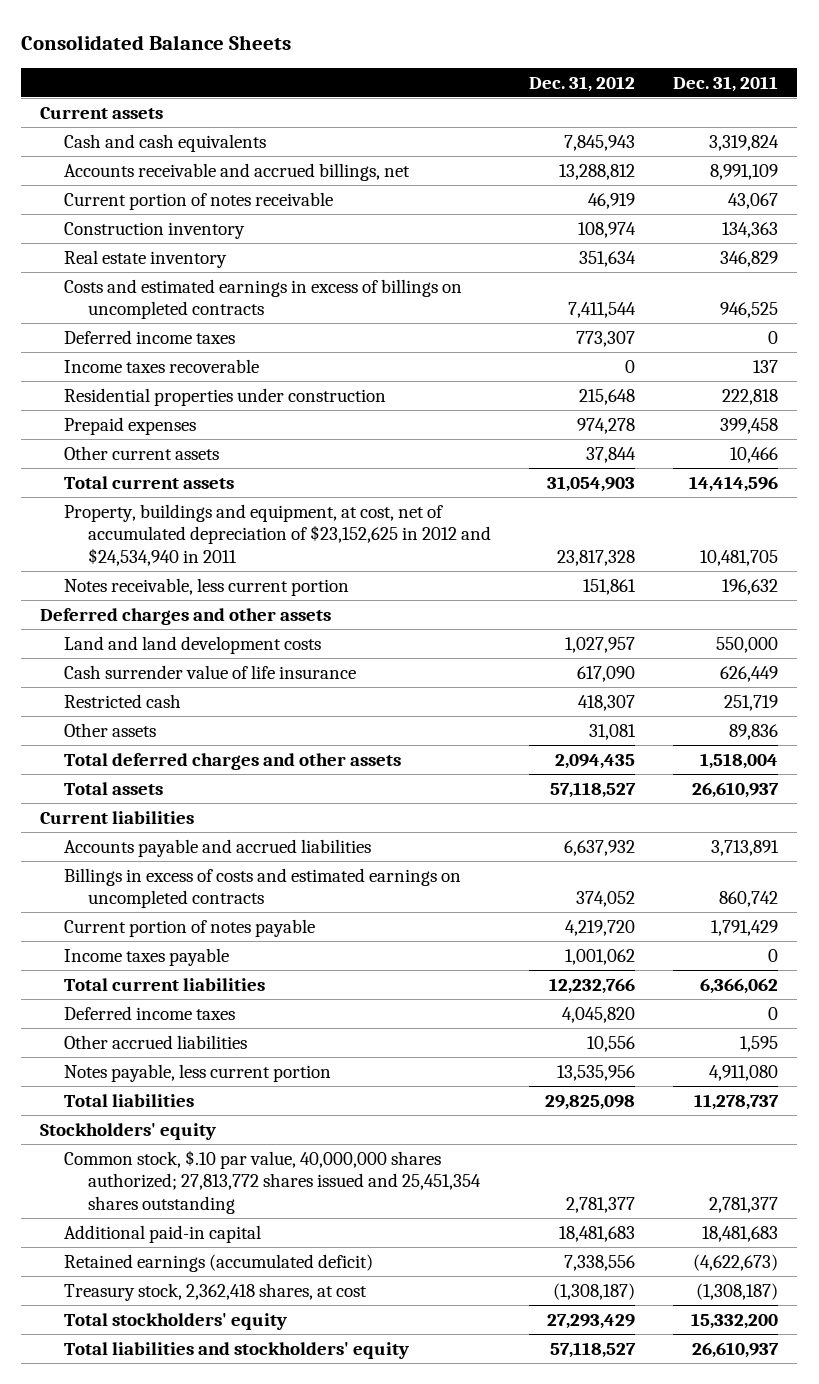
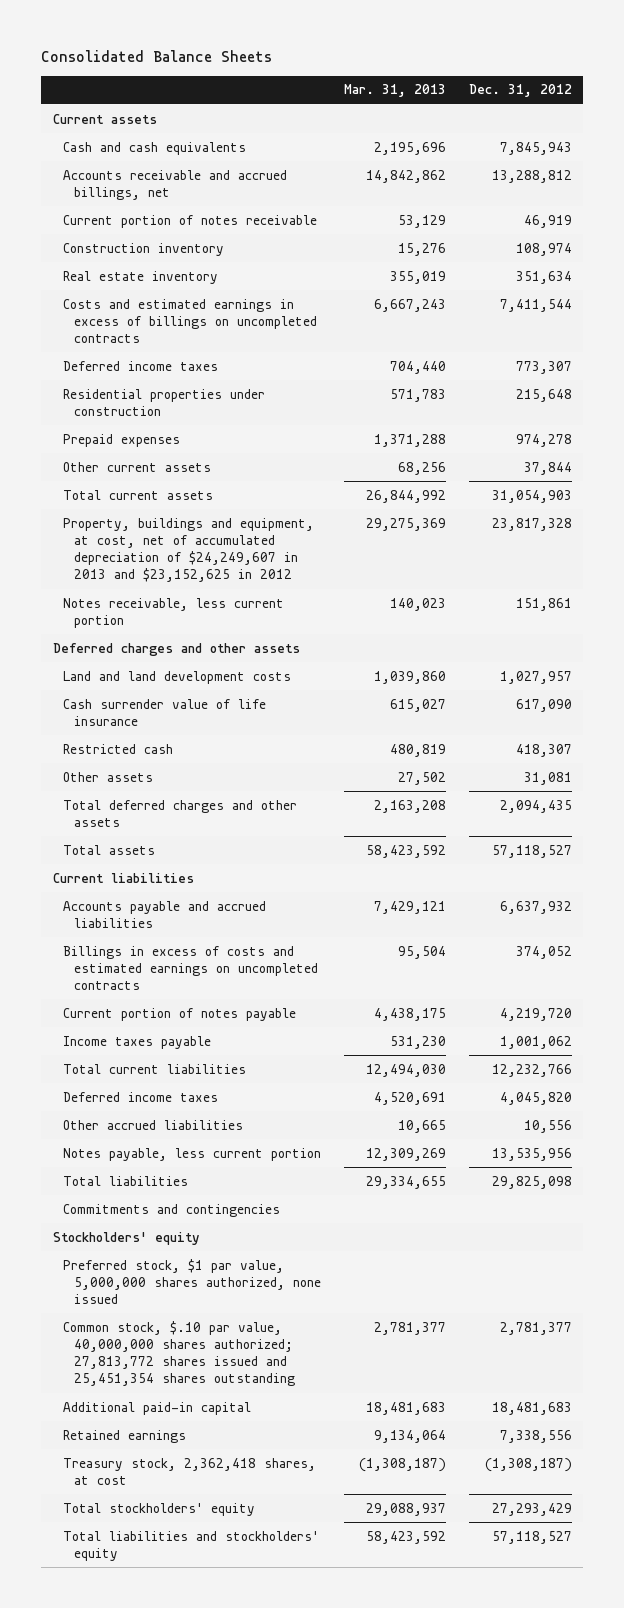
[673,75,779,92] Dec. 31, 2011 -> none
none -> [343,84,446,98] Mar. 31, 2013
[64,358,260,373] Income taxes recoverable -> none
[64,503,492,566] Property, buildings and equipment, at cost, net of accumulated depreciation of $23,152,625 in 2012 and $24,534,940 in 2011 -> [63,517,315,583] Property, buildings and equipment, at cost, net of accumulated depreciation of $24,249,607 in 2013 and $23,152,625 in 2012
none -> [63,1203,281,1217] Commitments and contingencies
none -> [63,1258,321,1305] Preferred stock, $1 par value, 5,000,000 shares authorized, none issued
[64,1253,374,1272] Retained earnings (accumulated deficit) -> [63,1429,187,1443] Retained earnings

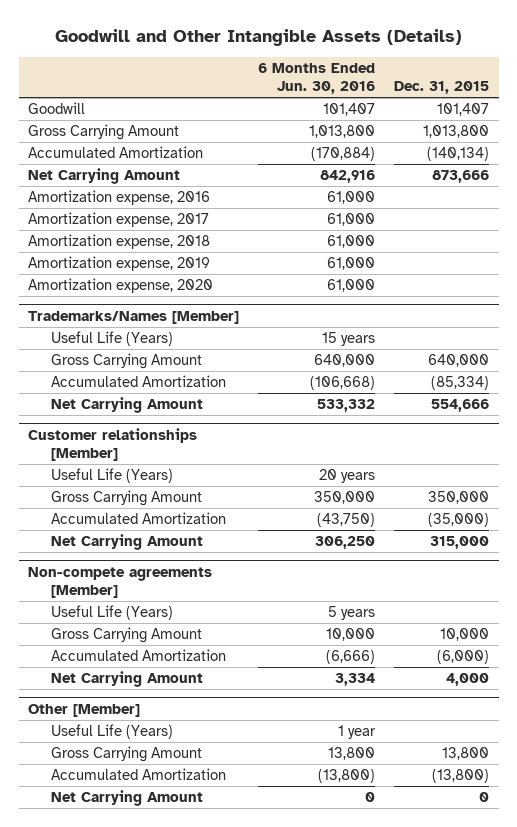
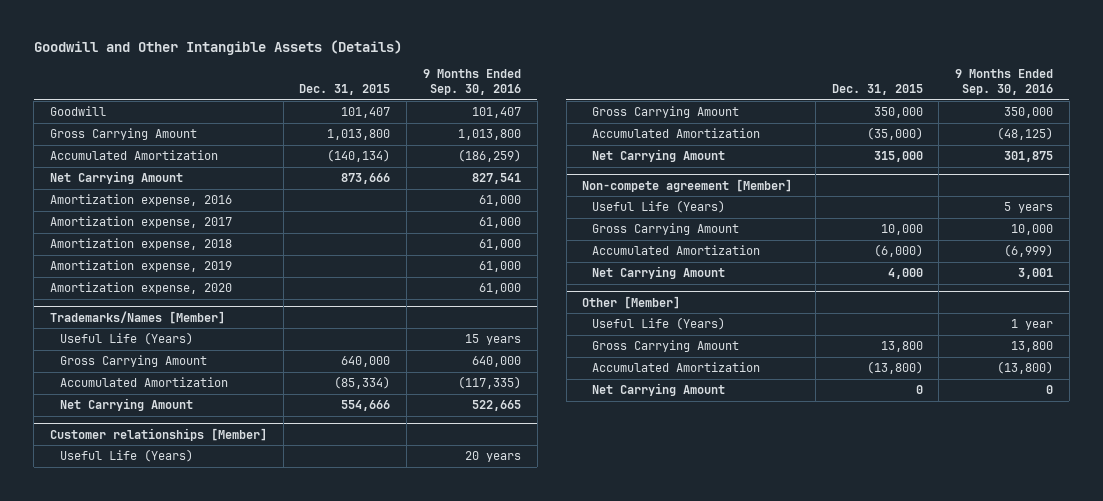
[258,63,376,95] 6 Months Ended Jun. 30, 2016 -> none
none -> [422,69,521,96] 9 Months Ended Sep. 30, 2016
[28,567,213,599] Non-compete agreements [Member] -> [582,178,793,192] Non-compete agreement [Member]

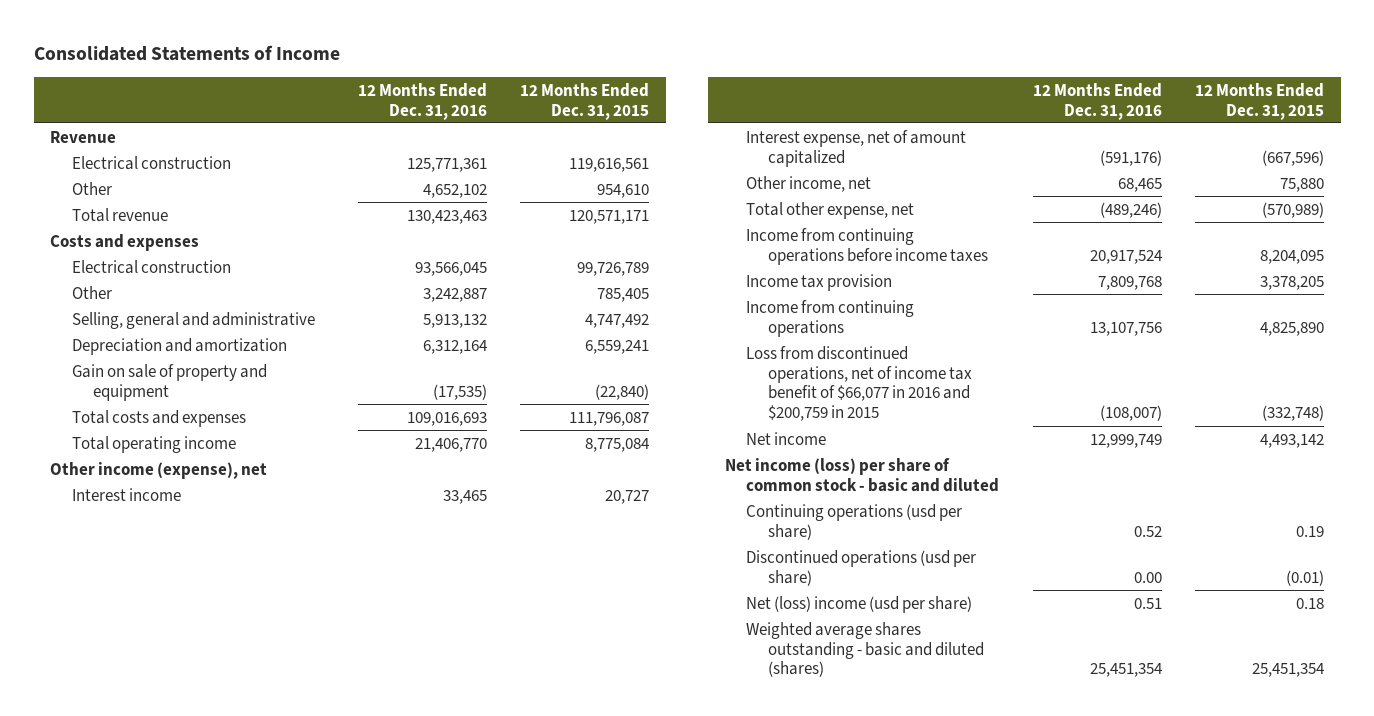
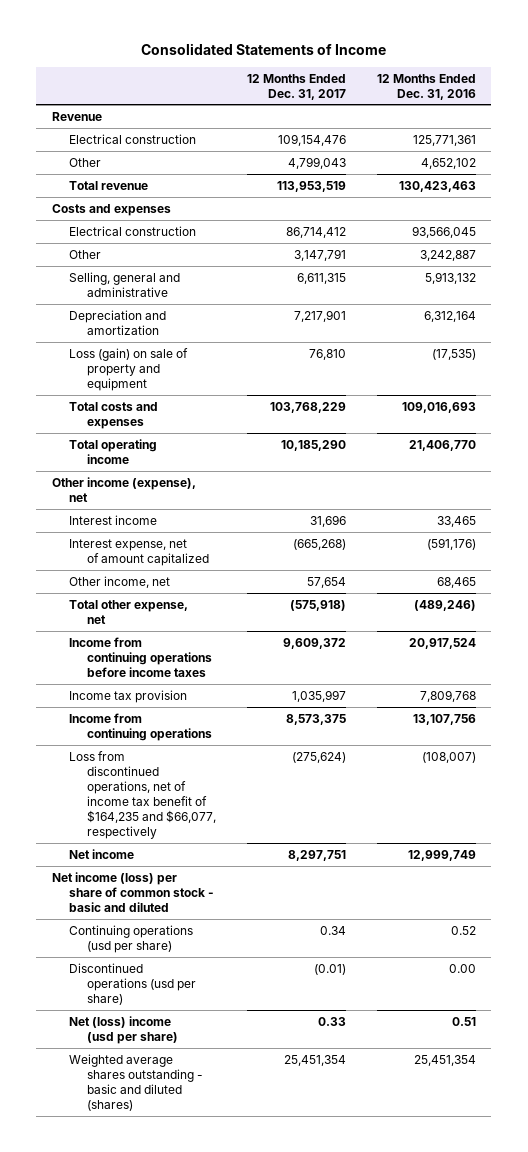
[520,82,650,120] 12 Months Ended Dec. 31, 2015 -> none
none -> [246,73,346,100] 12 Months Ended Dec. 31, 2017
[71,363,267,401] Gain on sale of property and equipment -> [69,347,189,391] Loss (gain) on sale of property and equipment
[746,345,972,422] Loss from discontinued operations, net of income tax benefit of $66,077 in 2016 and $200,759 in 2015 -> [69,750,216,839] Loss from discontinued operations, net of income tax benefit of $164,235 and $66,077, respectively

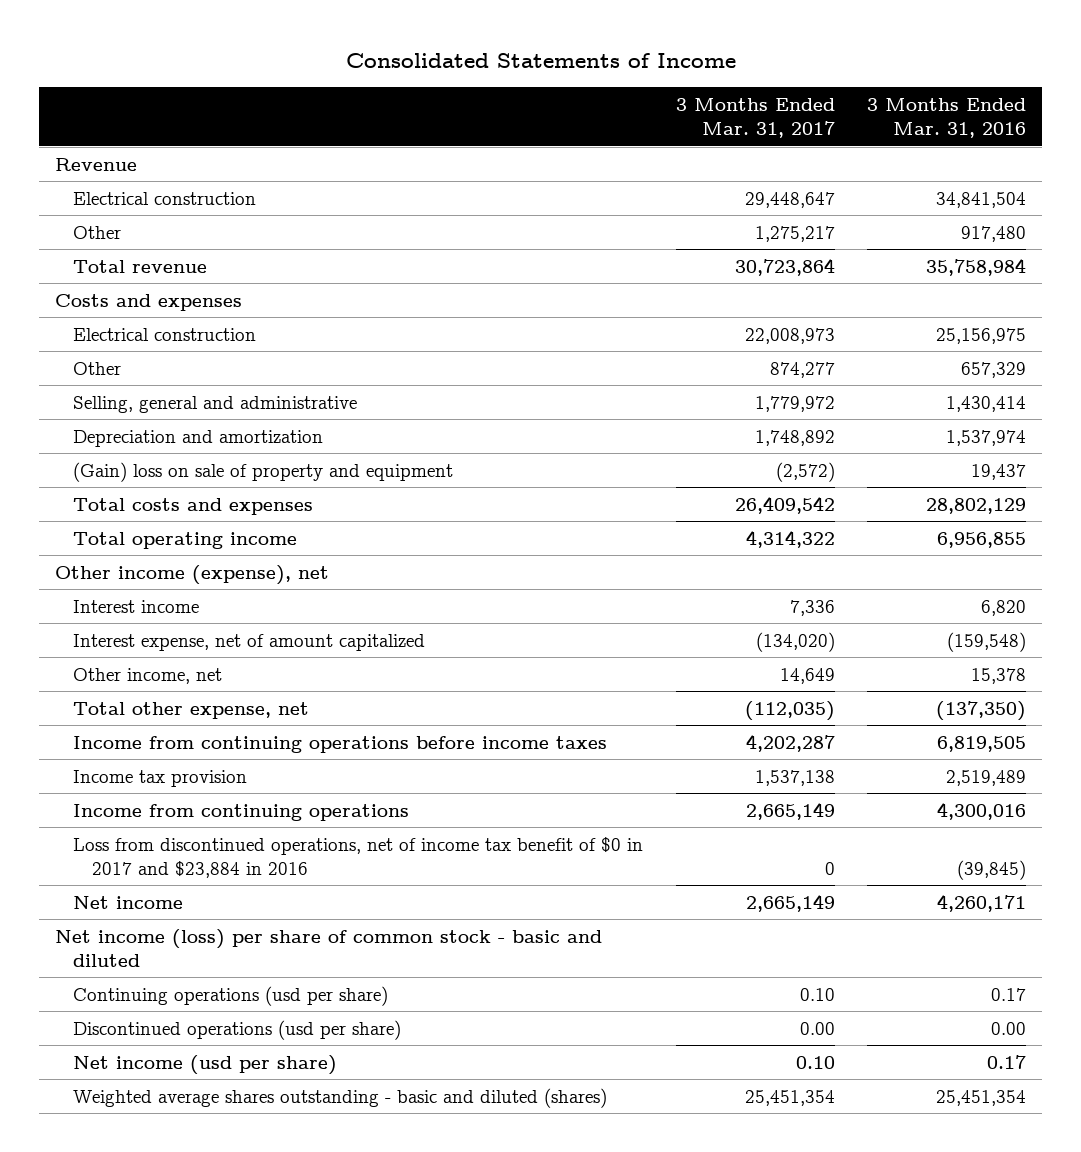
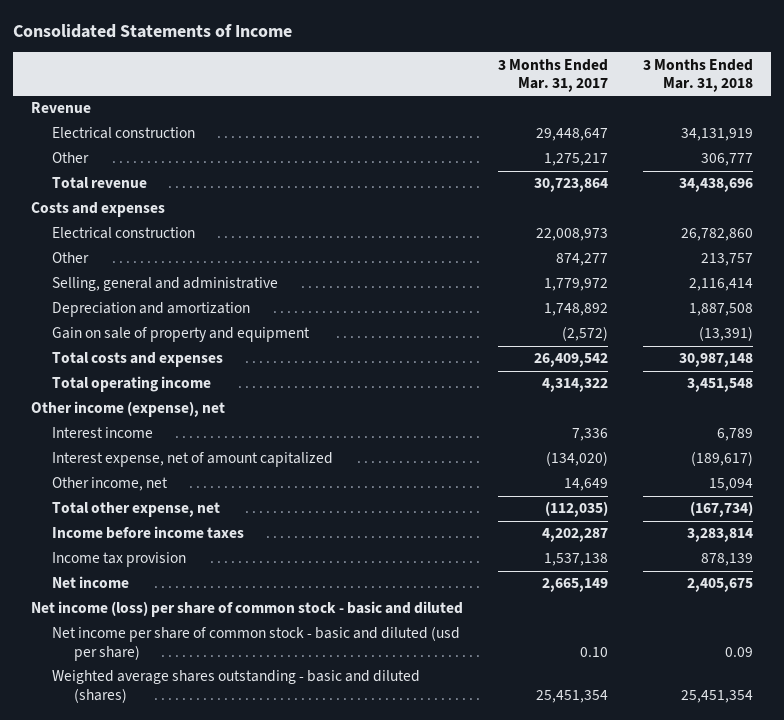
[866,97,1026,138] 3 Months Ended Mar. 31, 2016 -> none
none -> [643,58,754,93] 3 Months Ended Mar. 31, 2018
[73,461,454,482] (Gain) loss on sale of property and equipment -> [52,327,311,343] Gain on sale of property and equipment
[73,735,608,753] Income from continuing operations before income taxes -> [52,526,245,540] Income before income taxes
[73,803,410,821] Income from continuing operations -> none
[73,836,644,878] Loss from discontinued operations, net of income tax benefit of $0 in 2017 and $23,884 in 2016 -> none
[73,985,389,1006] Continuing operations (usd per share) -> none
[73,1019,402,1040] Discontinued operations (usd per share) -> none
[73,1054,338,1075] Net income (usd per share) -> [52,626,461,661] Net income per share of common stock - basic and diluted (usd per share)

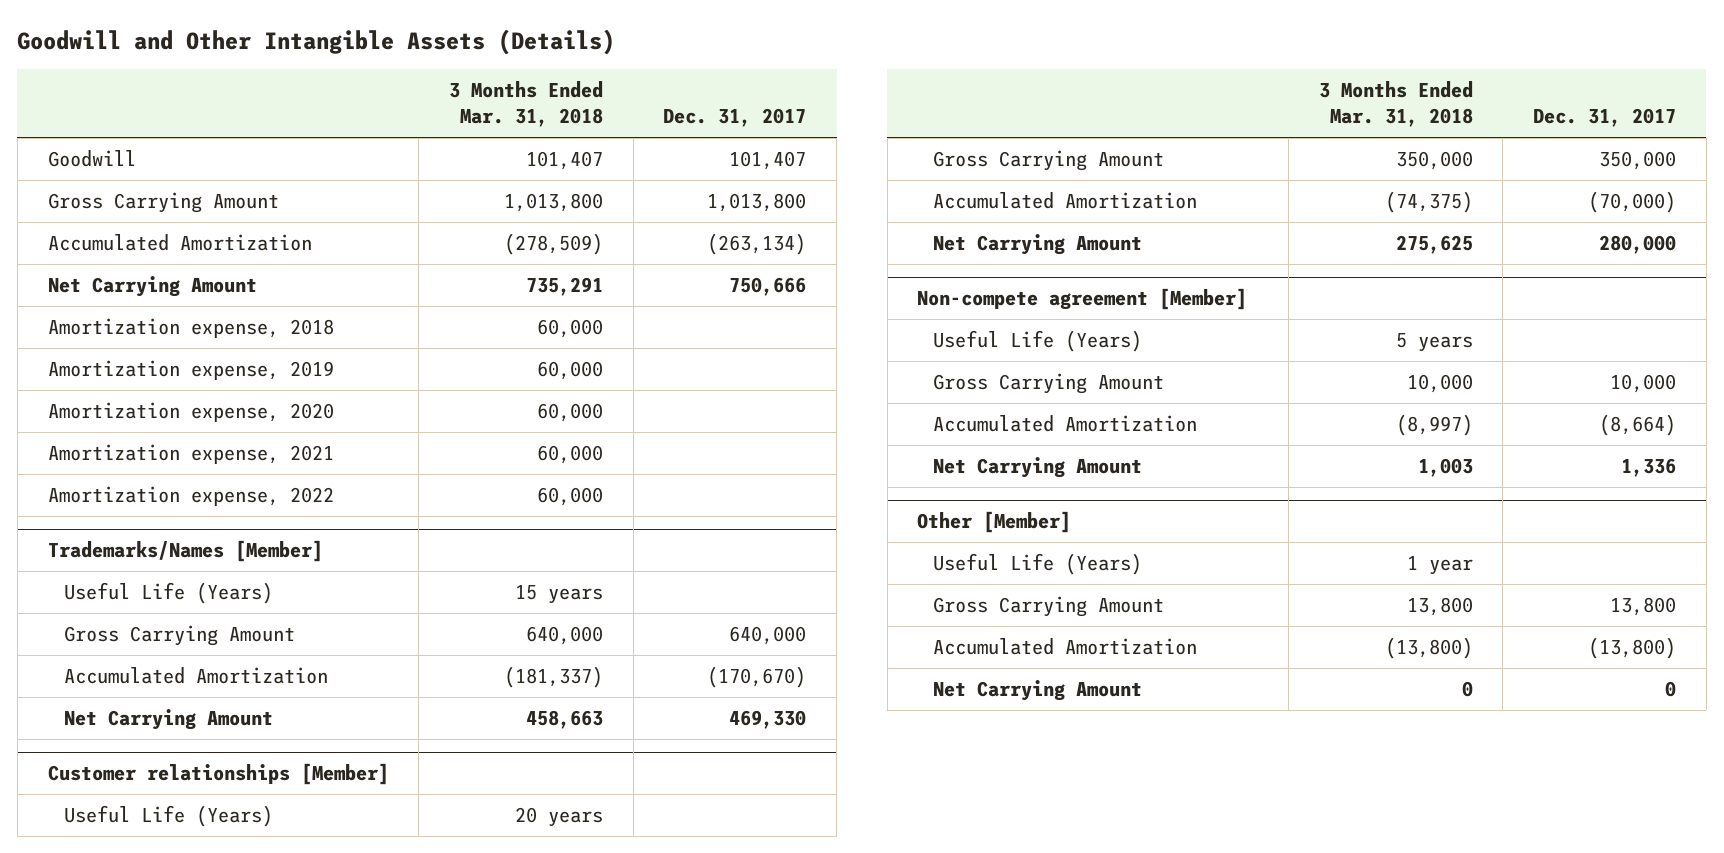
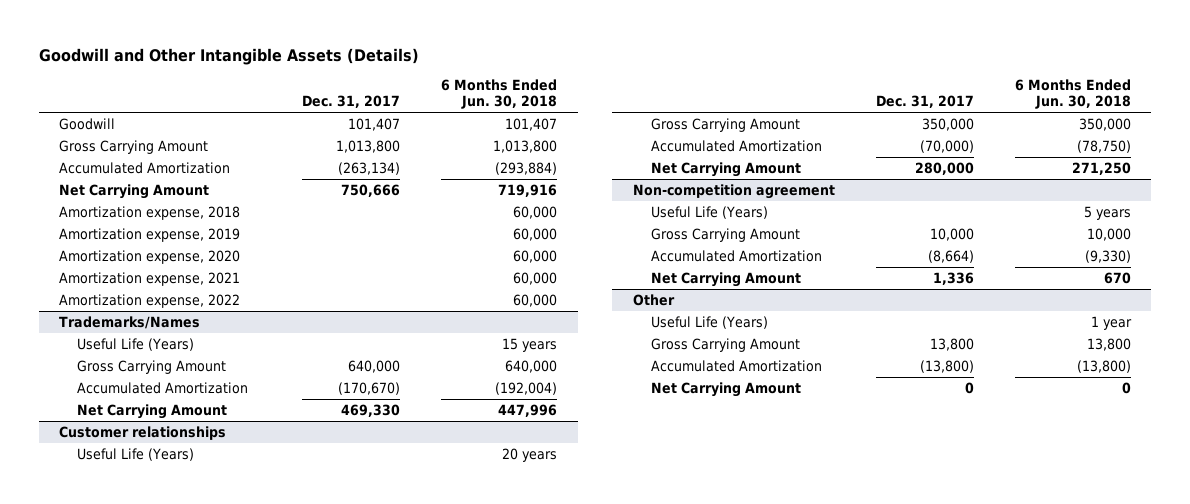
[448,81,603,128] 3 Months Ended Mar. 31, 2018 -> none
none -> [441,79,558,110] 6 Months Ended Jun. 30, 2018
[47,540,323,563] Trademarks/Names [Member] -> [59,315,201,329] Trademarks/Names
[47,763,389,786] Customer relationships [Member] -> [59,425,227,440] Customer relationships
[917,288,1248,311] Non-compete agreement [Member] -> [632,183,835,199] Non-competition agreement
[917,511,1072,534] Other [Member] -> [632,293,675,306] Other

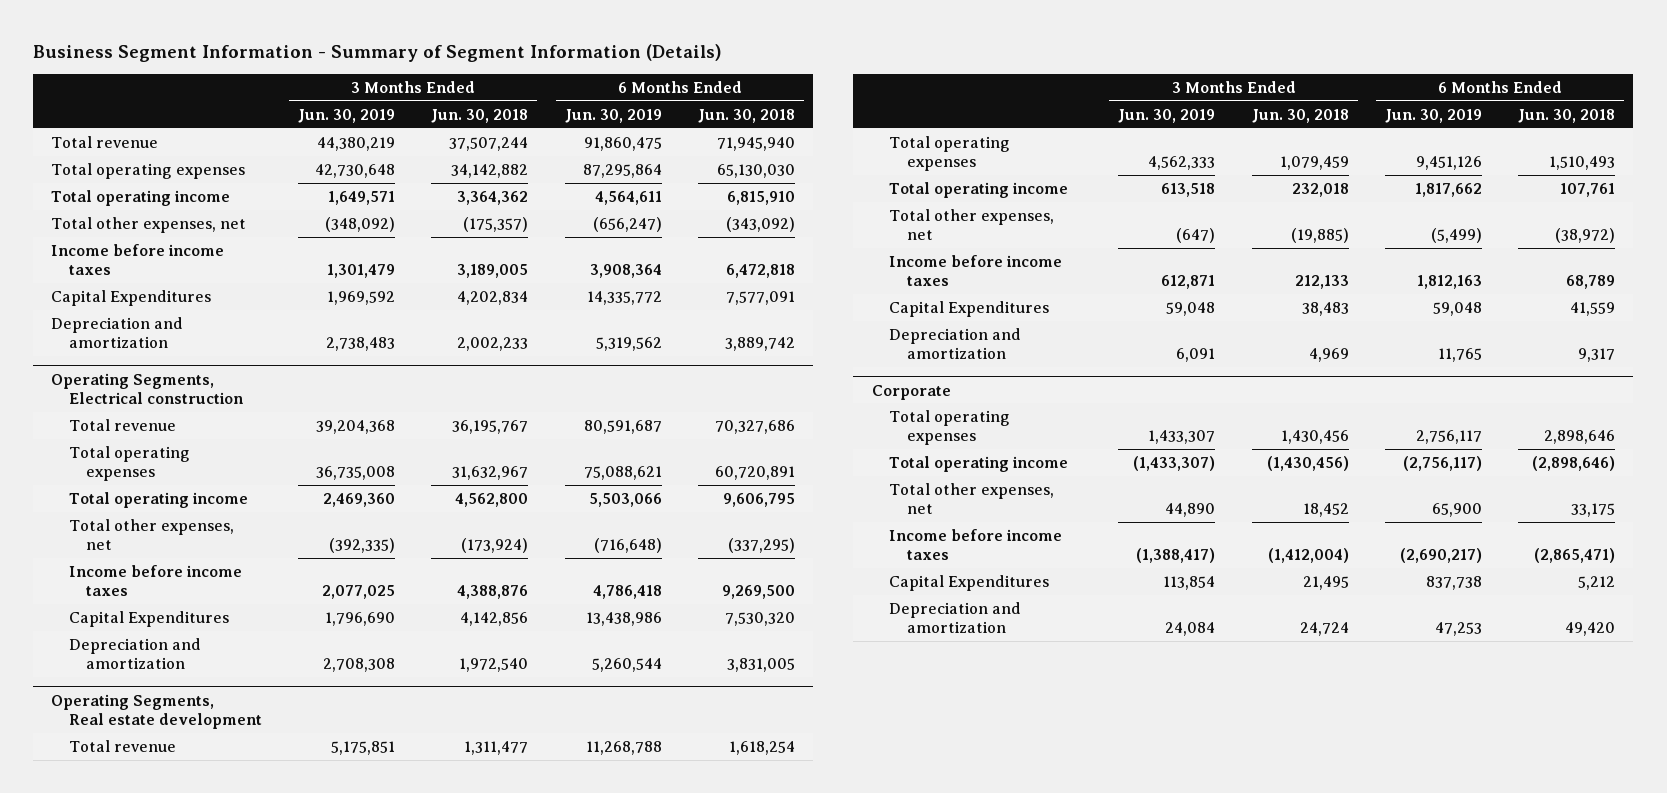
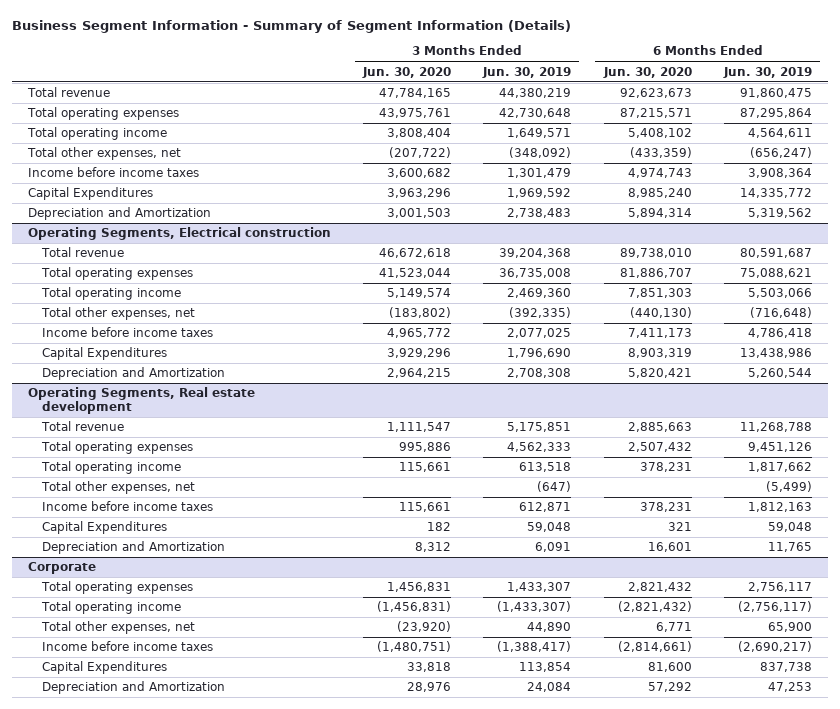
[431,108,529,123] Jun. 30, 2018 -> none
[697,108,795,123] Jun. 30, 2018 -> none
none -> [362,66,452,78] Jun. 30, 2020
none -> [602,66,692,78] Jun. 30, 2020
[51,316,184,349] Depreciation and amortization -> [28,207,212,221] Depreciation and Amortization
[68,637,201,670] Depreciation and amortization -> [42,367,226,381] Depreciation and Amortization
[889,327,1022,360] Depreciation and amortization -> [42,541,226,555] Depreciation and Amortization
[889,601,1022,634] Depreciation and amortization -> [42,681,226,695] Depreciation and Amortization

